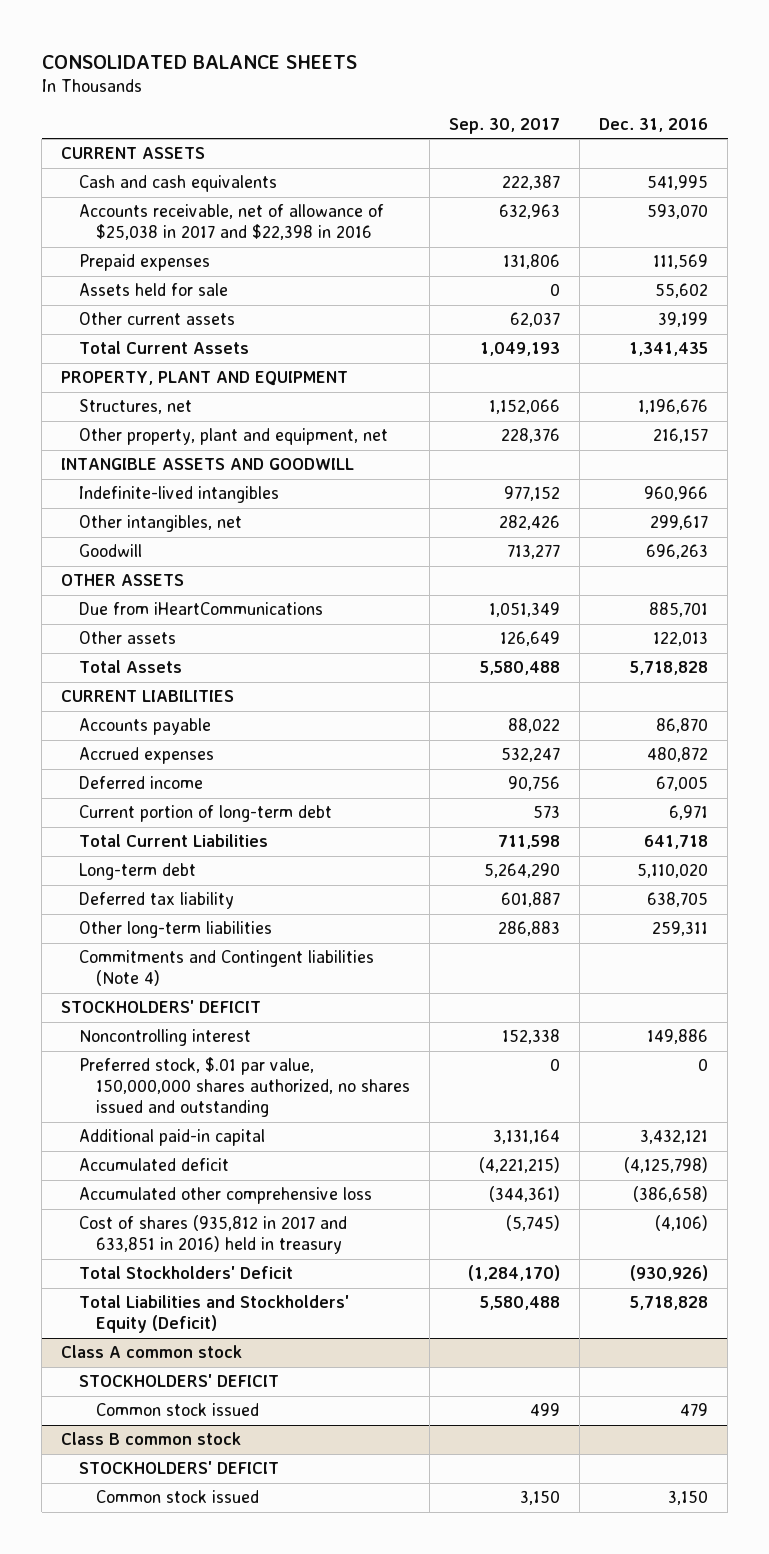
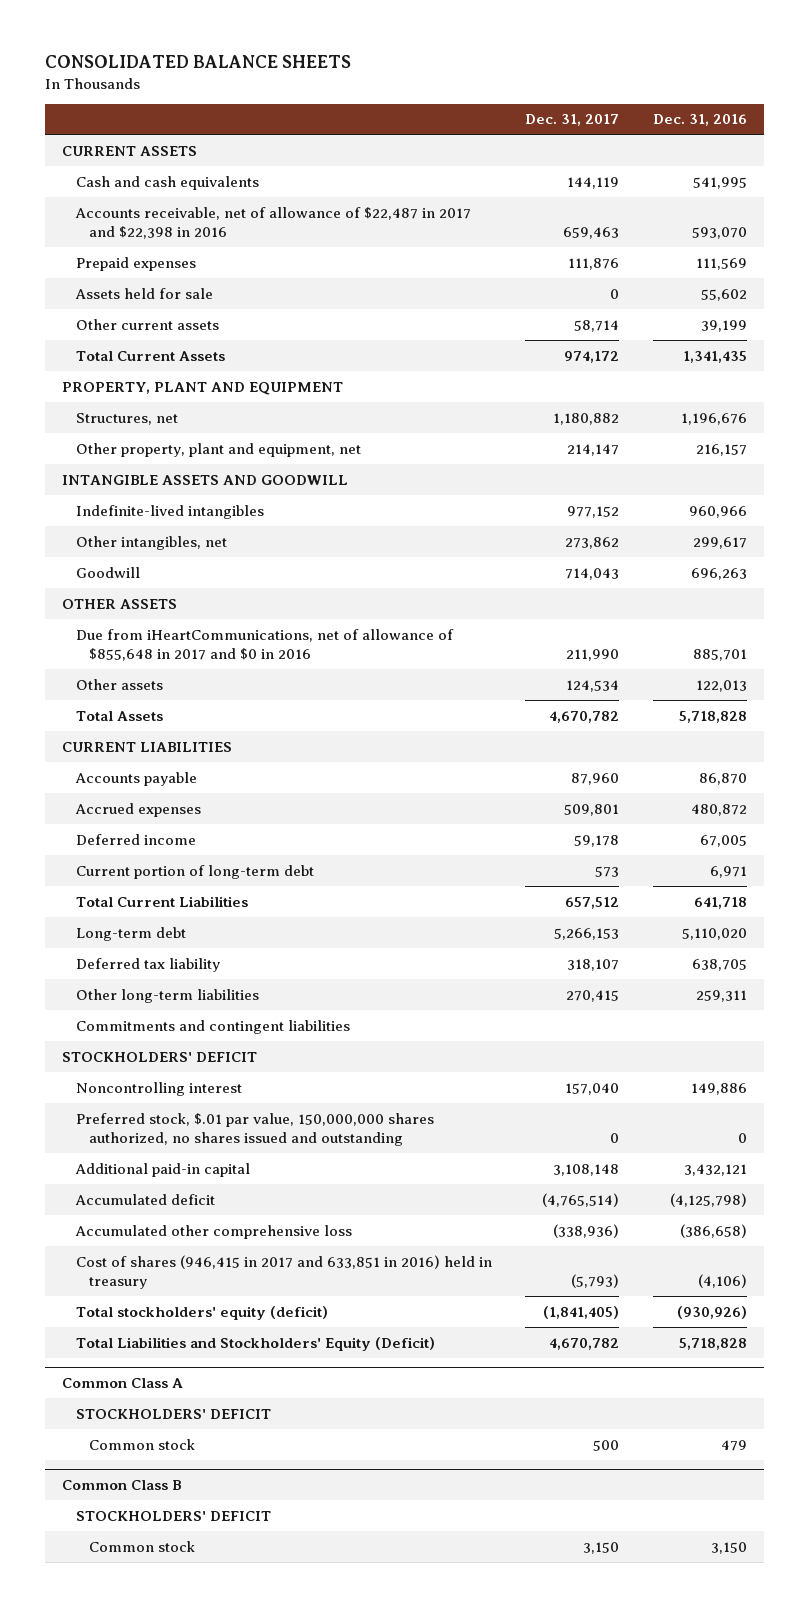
[449,117,561,134] Sep. 30, 2017 -> none
none -> [525,114,620,127] Dec. 31, 2017
[78,204,384,241] Accounts receivable, net of allowance of $25,038 in 2017 and $22,398 in 2016 -> [74,206,471,239] Accounts receivable, net of allowance of $22,487 in 2017 and $22,398 in 2016
[78,602,323,616] Due from iHeartCommunications -> [75,628,454,661] Due from iHeartCommunications, net of allowance of $855,648 in 2017 and $0 in 2016
[78,950,374,987] Commitments and Contingent liabilities (Note 4) -> [75,1019,350,1034] Commitments and contingent liabilities
[78,1215,347,1255] Cost of shares (935,812 in 2017 and 633,851 in 2016) held in treasury -> [75,1254,492,1289] Cost of shares (946,415 in 2017 and 633,851 in 2016) held in treasury
[78,1266,293,1280] Total Stockholders' Deficit -> [75,1305,328,1320] Total stockholders' equity (deficit)
[61,1345,243,1359] Class A common stock -> [61,1378,183,1389] Common Class A
[96,1403,260,1417] Common stock issued -> [89,1438,196,1450] Common stock
[61,1432,242,1446] Class B common stock -> [61,1480,181,1491] Common Class B
[96,1490,260,1504] Common stock issued -> [89,1540,196,1552] Common stock

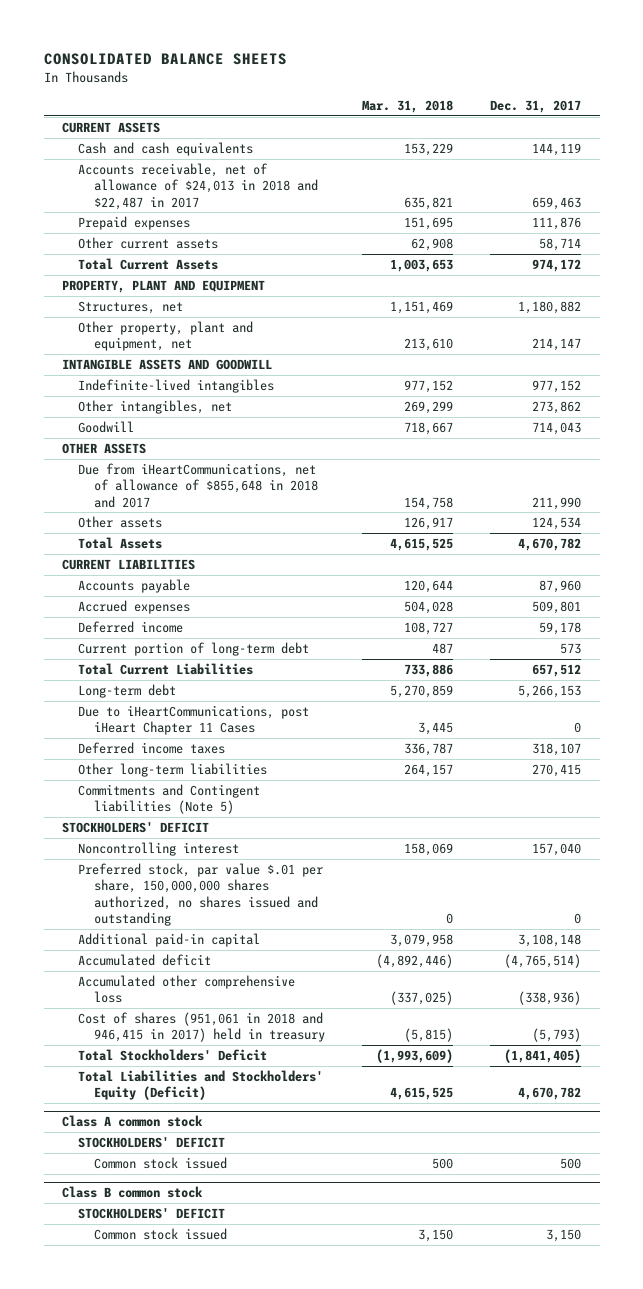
[652,114,747,127] Dec. 31, 2016 -> none
none -> [362,99,454,113] Mar. 31, 2018
[74,206,471,239] Accounts receivable, net of allowance of $22,487 in 2017 and $22,398 in 2016 -> [78,162,319,210] Accounts receivable, net of allowance of $24,013 in 2018 and $22,487 in 2017
[74,287,213,299] Assets held for sale -> none
[75,628,454,661] Due from iHeartCommunications, net of allowance of $855,648 in 2017 and $0 in 2016 -> [78,462,319,508] Due from iHeartCommunications, net of allowance of $855,648 in 2018 and 2017
none -> [78,704,310,736] Due to iHeartCommunications, post iHeart Chapter 11 Cases
[75,957,220,972] Deferred tax liability -> [78,741,226,754] Deferred income taxes
[75,1019,350,1034] Commitments and contingent liabilities -> [78,783,261,815] Commitments and Contingent liabilities (Note 5)
[75,1112,434,1146] Preferred stock, $.01 par value, 150,000,000 shares authorized, no shares issued and outstanding -> [78,862,324,927] Preferred stock, par value $.01 per share, 150,000,000 shares authorized, no shares issued and outstanding
[75,1254,492,1289] Cost of shares (946,415 in 2017 and 633,851 in 2016) held in treasury -> [78,1011,326,1043] Cost of shares (951,061 in 2018 and 946,415 in 2017) held in treasury
[75,1305,328,1320] Total stockholders' equity (deficit) -> [78,1048,268,1061] Total Stockholders' Deficit
[61,1378,183,1389] Common Class A -> [62,1115,204,1128] Class A common stock
[89,1438,196,1450] Common stock -> [94,1156,228,1169] Common stock issued
[61,1480,181,1491] Common Class B -> [62,1186,204,1199] Class B common stock
[89,1540,196,1552] Common stock -> [94,1227,228,1240] Common stock issued

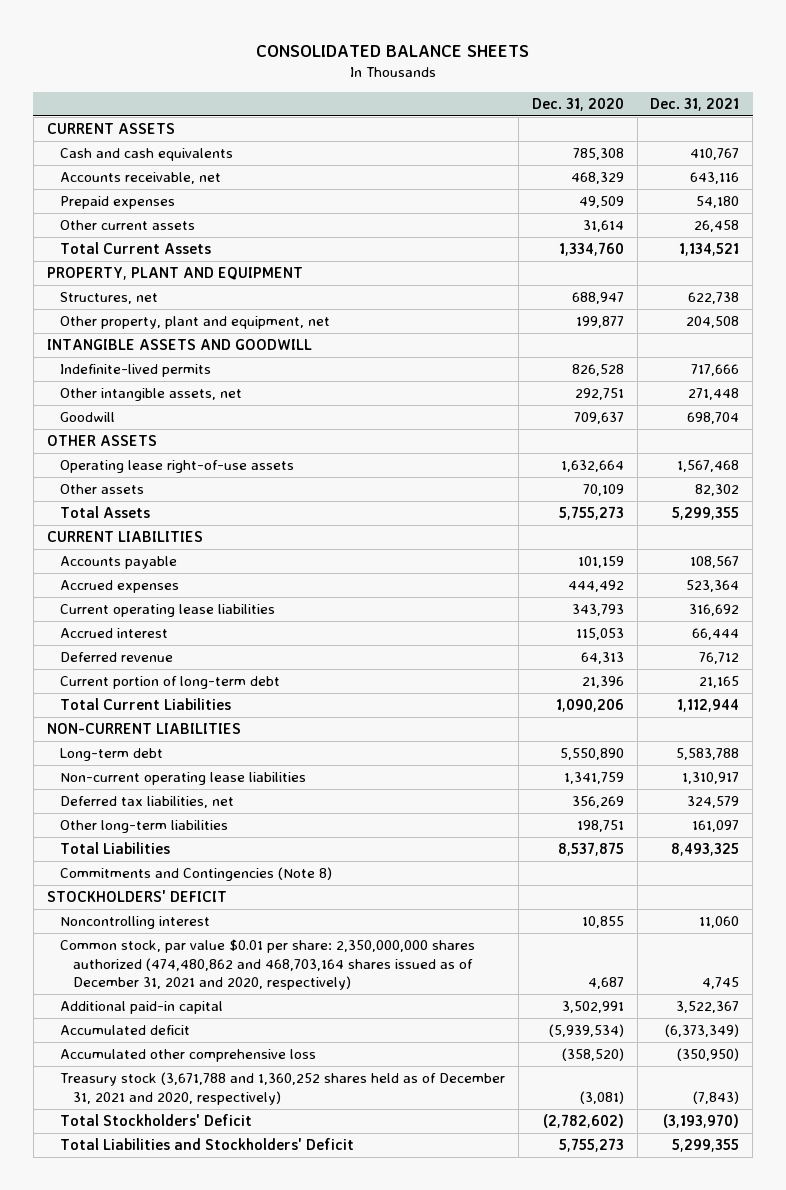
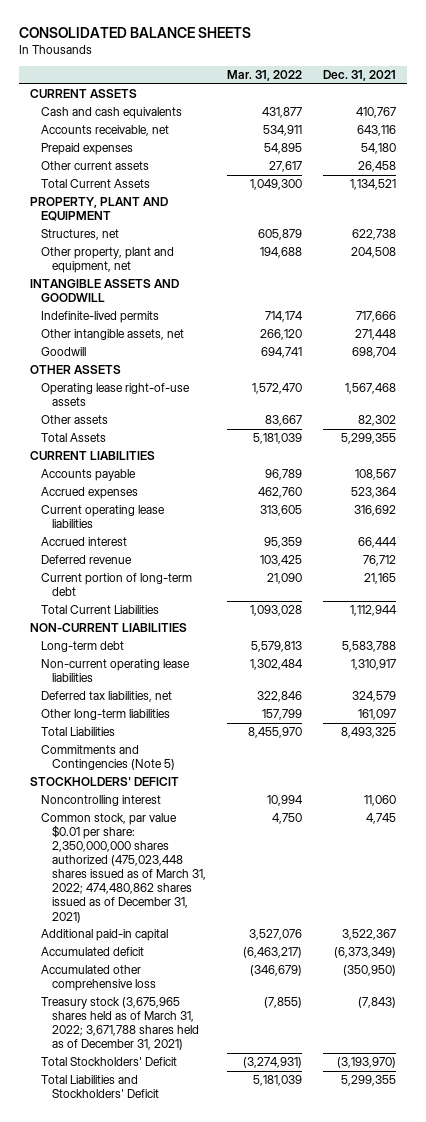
[531,97,624,111] Dec. 31, 2020 -> none
none -> [226,70,302,82] Mar. 31, 2022
[59,867,332,882] Commitments and Contingencies (Note 8) -> [40,745,175,771] Commitments and Contingencies (Note 5)
[59,939,475,991] Common stock, par value $0.01 per share: 2,350,000,000 shares authorized (474,480,862 and 468,703,164 shares issued as of December 31, 2021 and 2020, respectively) -> [40,813,206,923] Common stock, par value $0.01 per share: 2,350,000,000 shares authorized (475,023,448 shares issued as of March 31, 2022; 474,480,862 shares issued as of December 31, 2021)
[59,1072,505,1105] Treasury stock (3,671,788 and 1,360,252 shares held as of December 31, 2021 and 2020, respectively) -> [40,997,199,1051] Treasury stock (3,675,965 shares held as of March 31, 2022; 3,671,788 shares held as of December 31, 2021)

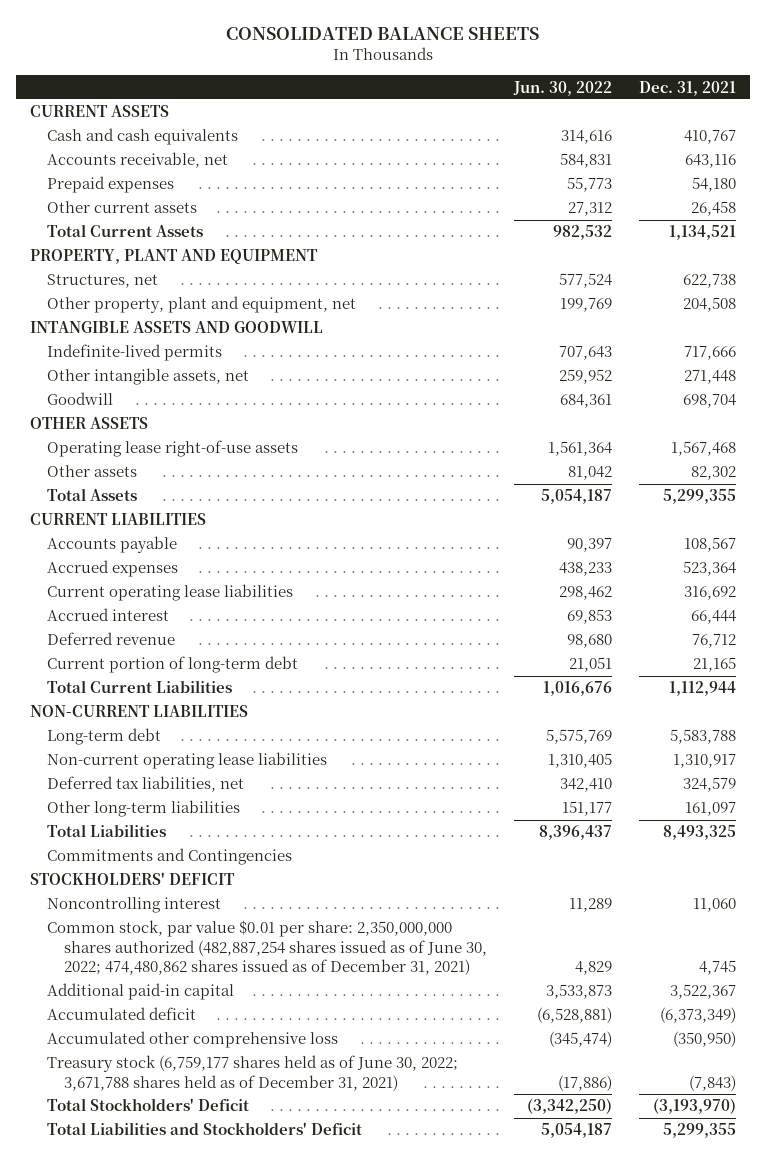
[226,70,302,82] Mar. 31, 2022 -> none
none -> [512,80,612,96] Jun. 30, 2022
[40,745,175,771] Commitments and Contingencies (Note 5) -> [46,848,292,866] Commitments and Contingencies
[40,813,206,923] Common stock, par value $0.01 per share: 2,350,000,000 shares authorized (475,023,448 shares issued as of March 31, 2022; 474,480,862 shares issued as of December 31, 2021) -> [46,920,487,976] Common stock, par value $0.01 per share: 2,350,000,000 shares authorized (482,887,254 shares issued as of June 30, 2022; 474,480,862 shares issued as of December 31, 2021)
[40,997,199,1051] Treasury stock (3,675,965 shares held as of March 31, 2022; 3,671,788 shares held as of December 31, 2021) -> [46,1055,458,1091] Treasury stock (6,759,177 shares held as of June 30, 2022; 3,671,788 shares held as of December 31, 2021)

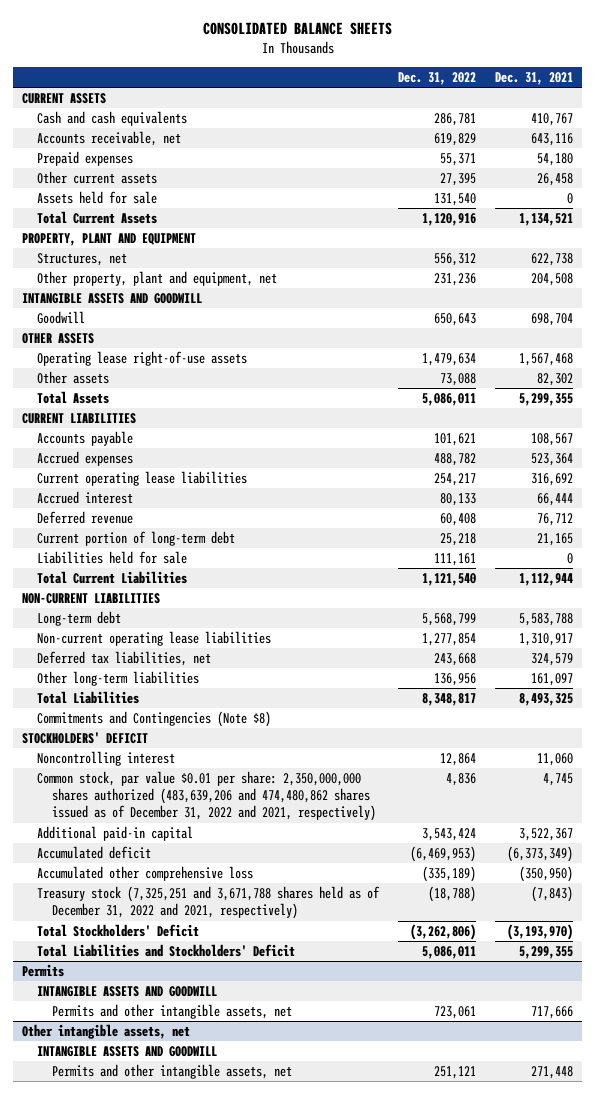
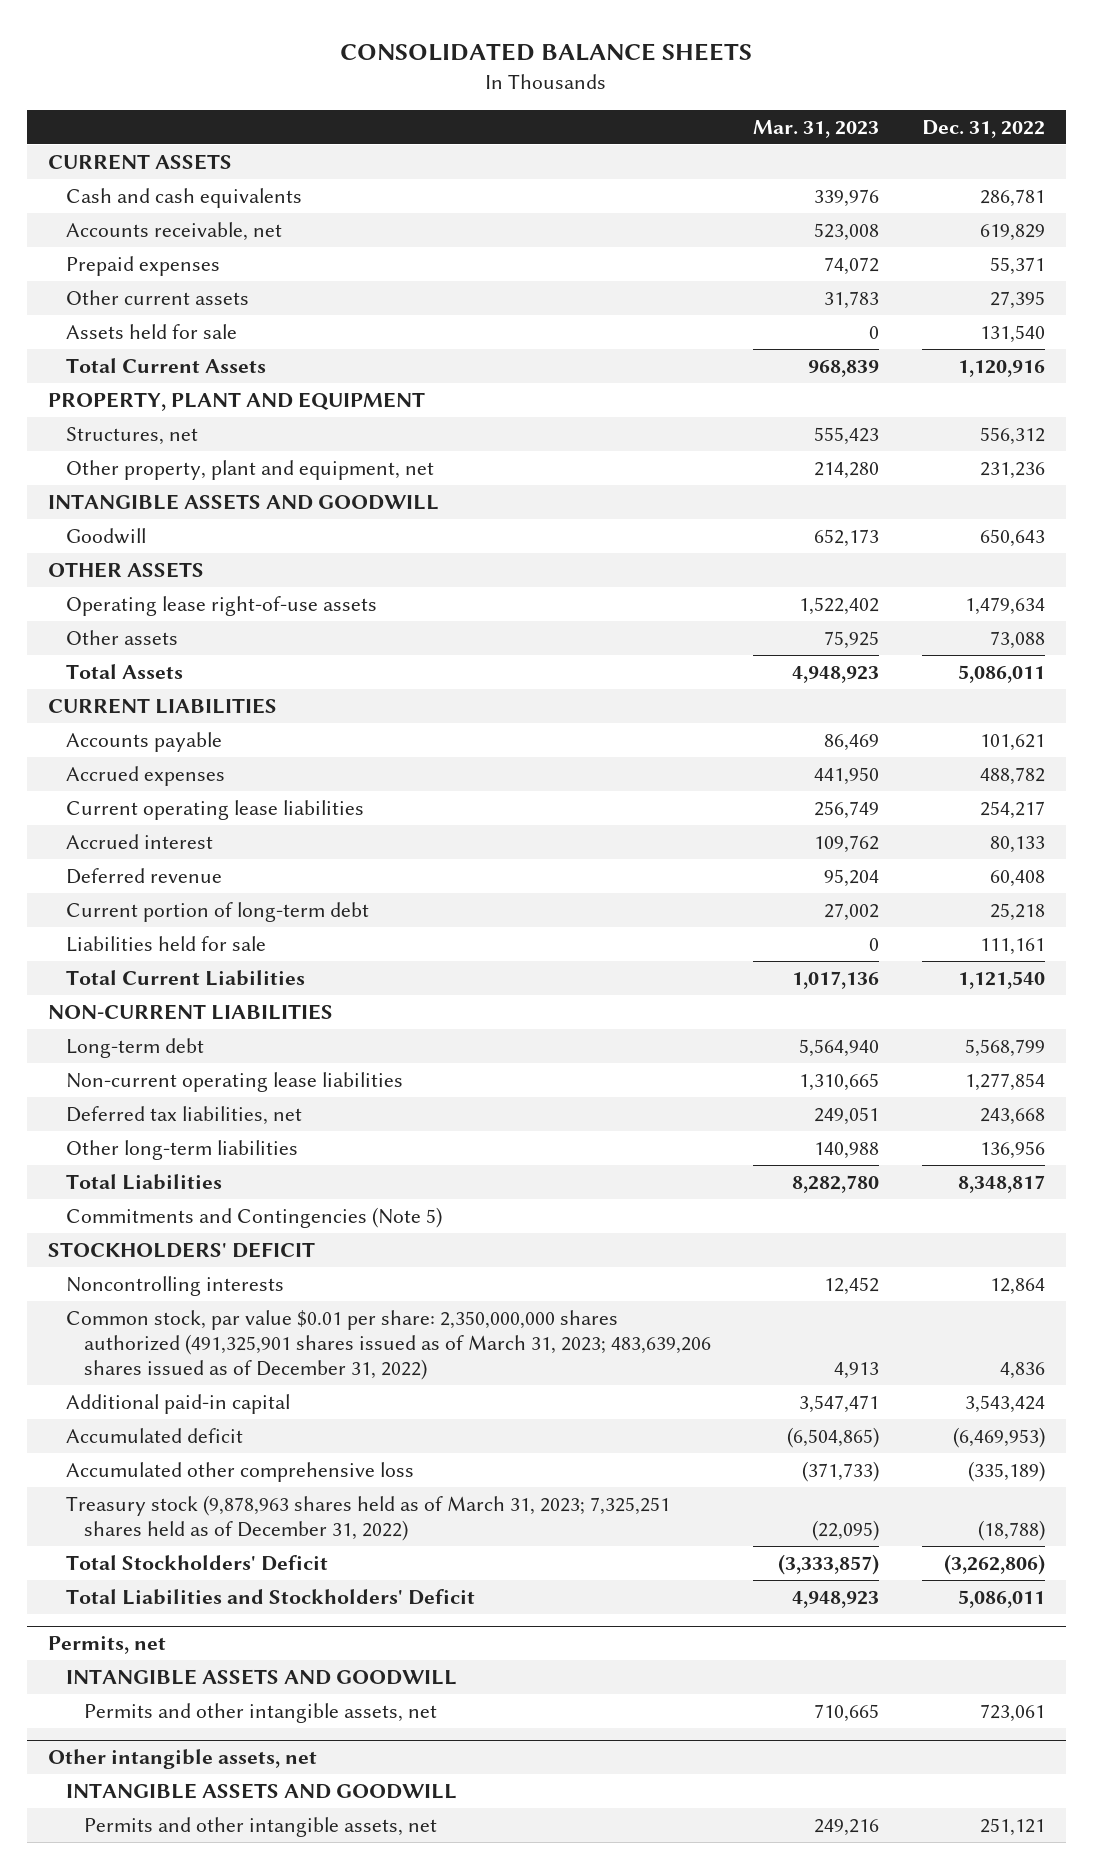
[494,71,573,85] Dec. 31, 2021 -> none
none -> [753,119,880,138] Mar. 31, 2023
[37,711,272,728] Commitments and Contingencies (Note $8) -> [65,1206,442,1228] Commitments and Contingencies (Note 5)
[37,751,176,767] Noncontrolling interest -> [65,1275,284,1296] Noncontrolling interests
[37,771,377,822] Common stock, par value $0.01 per share: 2,350,000,000 shares authorized (483,639,206 and 474,480,862 shares issued as of December 31, 2022 and 2021, respectively) -> [65,1309,711,1380] Common stock, par value $0.01 per share: 2,350,000,000 shares authorized (491,325,901 shares issued as of March 31, 2023; 483,639,206 shares issued as of December 31, 2022)
[37,886,381,920] Treasury stock (7,325,251 and 3,671,788 shares held as of December 31, 2022 and 2021, respectively) -> [65,1494,670,1541] Treasury stock (9,878,963 shares held as of March 31, 2023; 7,325,251 shares held as of December 31, 2022)
[22,964,65,978] Permits -> [48,1636,167,1655] Permits, net

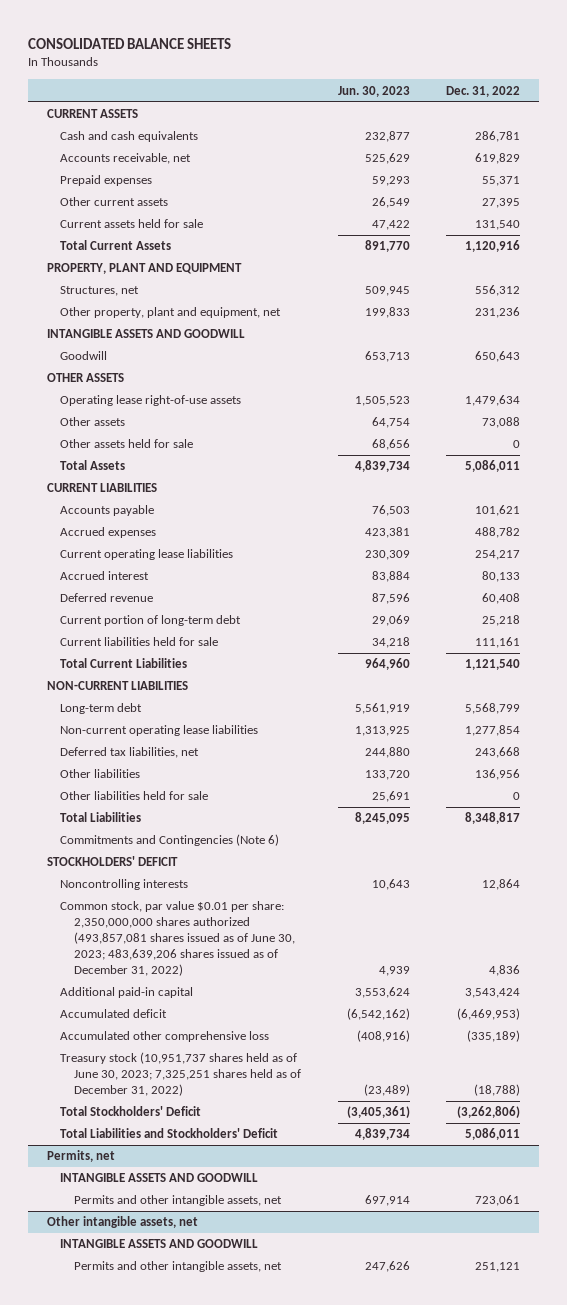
[753,119,880,138] Mar. 31, 2023 -> none
none -> [337,85,410,97] Jun. 30, 2023
[65,323,237,339] Assets held for sale -> [60,219,204,229] Current assets held for sale
none -> [60,439,194,449] Other assets held for sale
[65,935,266,952] Liabilities held for sale -> [60,637,219,647] Current liabilities held for sale
[65,1139,298,1160] Other long-term liabilities -> [60,769,141,779] Other liabilities
none -> [60,791,209,801] Other liabilities held for sale
[65,1206,442,1228] Commitments and Contingencies (Note 5) -> [60,834,280,847] Commitments and Contingencies (Note 6)
[65,1309,711,1380] Common stock, par value $0.01 per share: 2,350,000,000 shares authorized (491,325,901 shares issued as of March 31, 2023; 483,639,206 shares issued as of December 31, 2022) -> [60,901,295,976] Common stock, par value $0.01 per share: 2,350,000,000 shares authorized (493,857,081 shares issued as of June 30, 2023; 483,639,206 shares issued as of December 31, 2022)
[65,1494,670,1541] Treasury stock (9,878,963 shares held as of March 31, 2023; 7,325,251 shares held as of December 31, 2022) -> [60,1052,301,1097] Treasury stock (10,951,737 shares held as of June 30, 2023; 7,325,251 shares held as of December 31, 2022)

